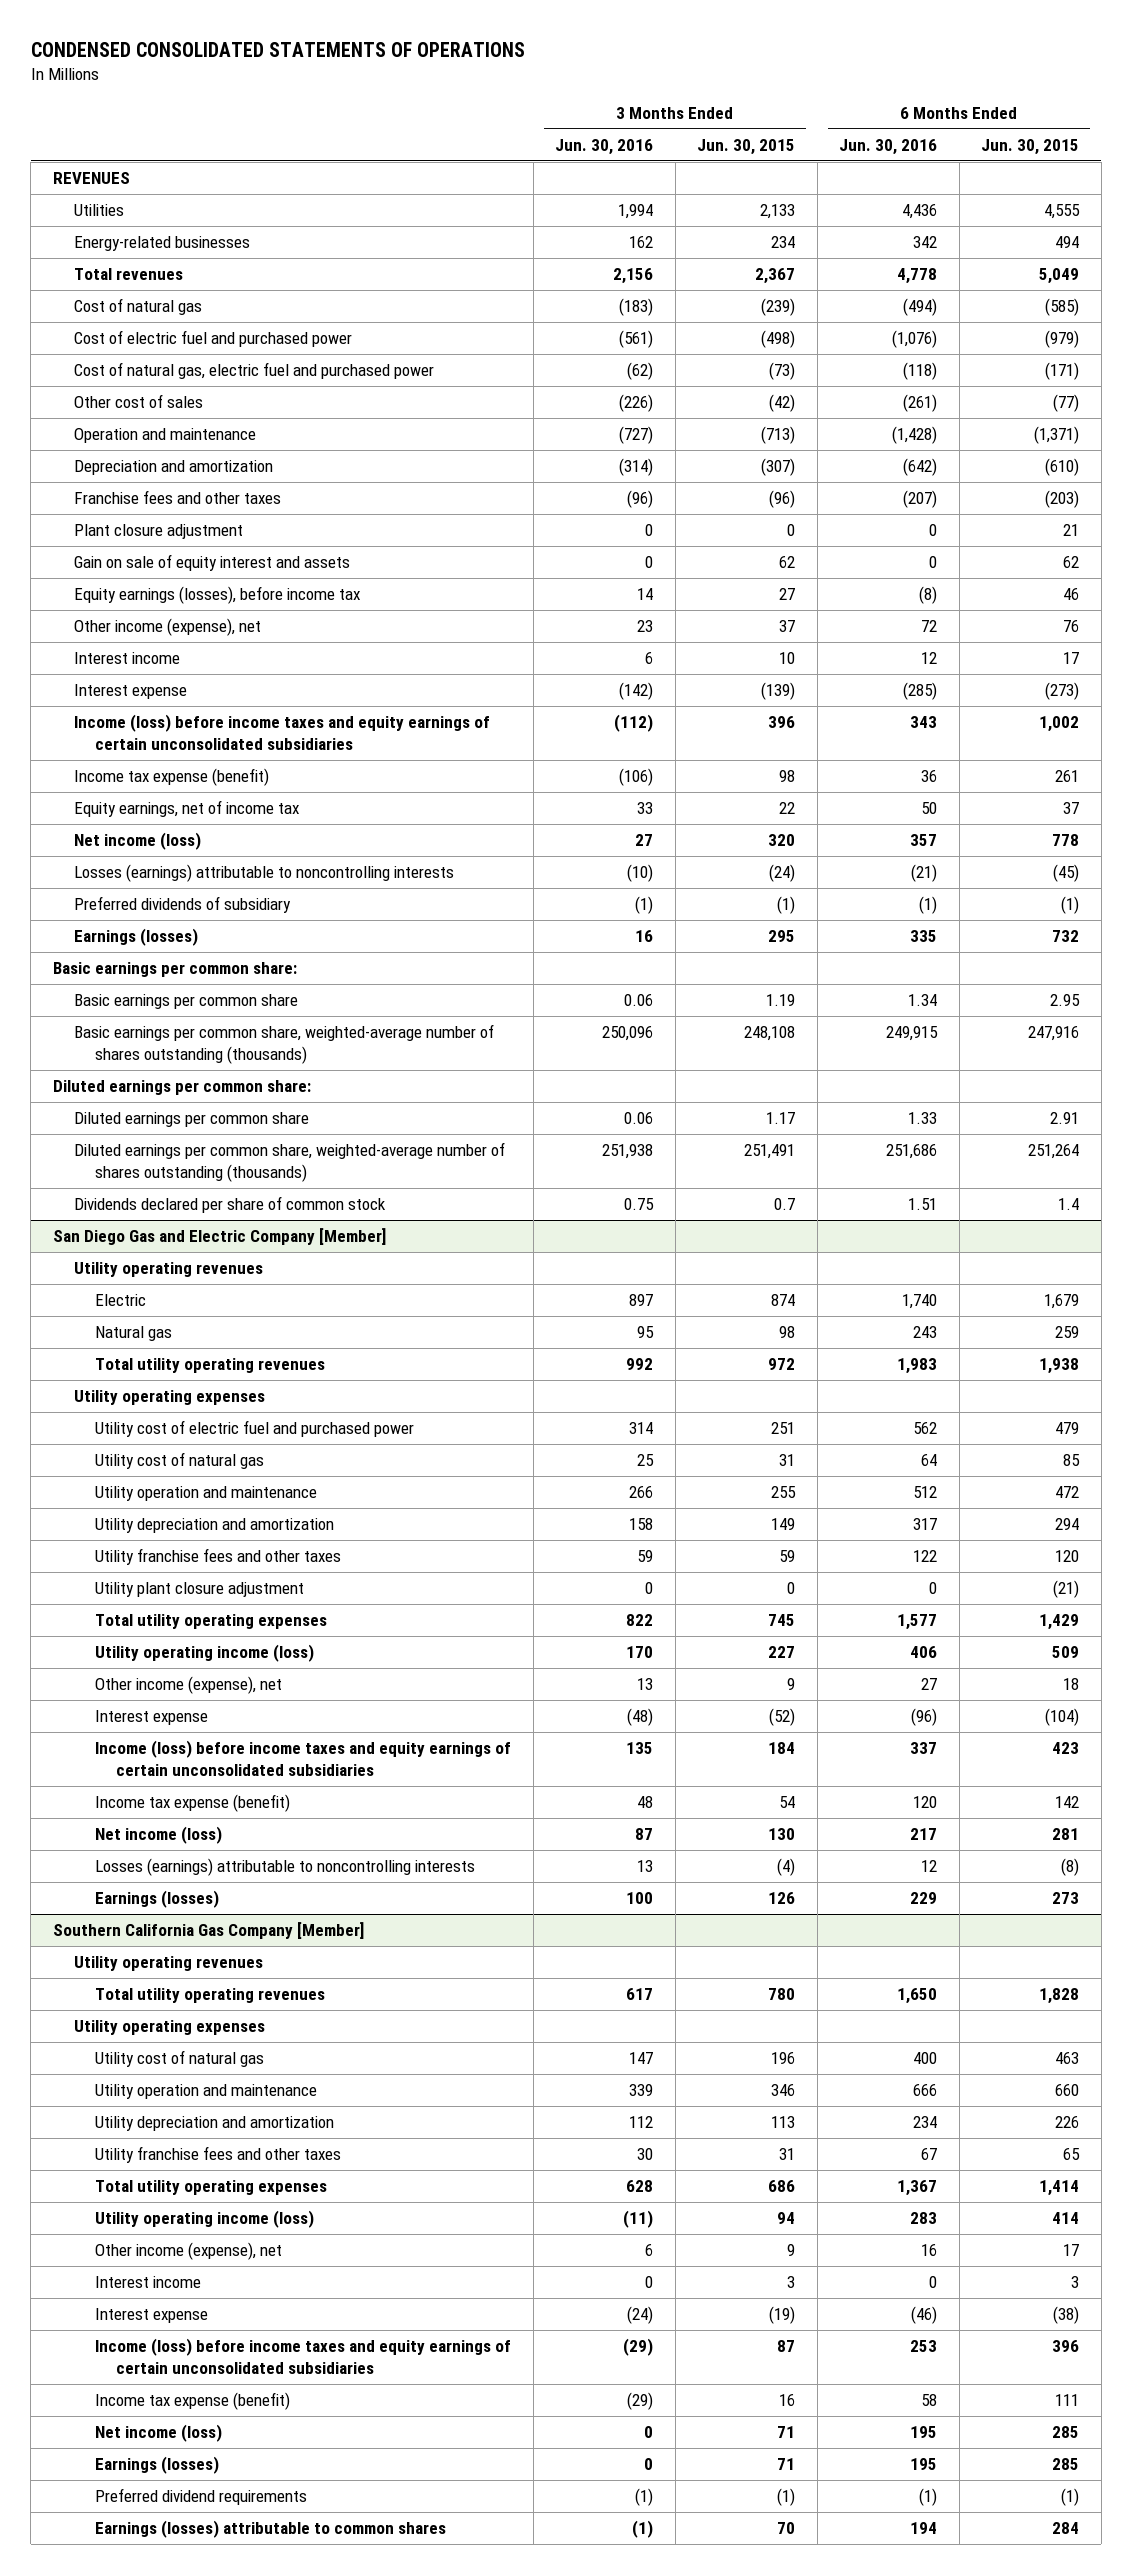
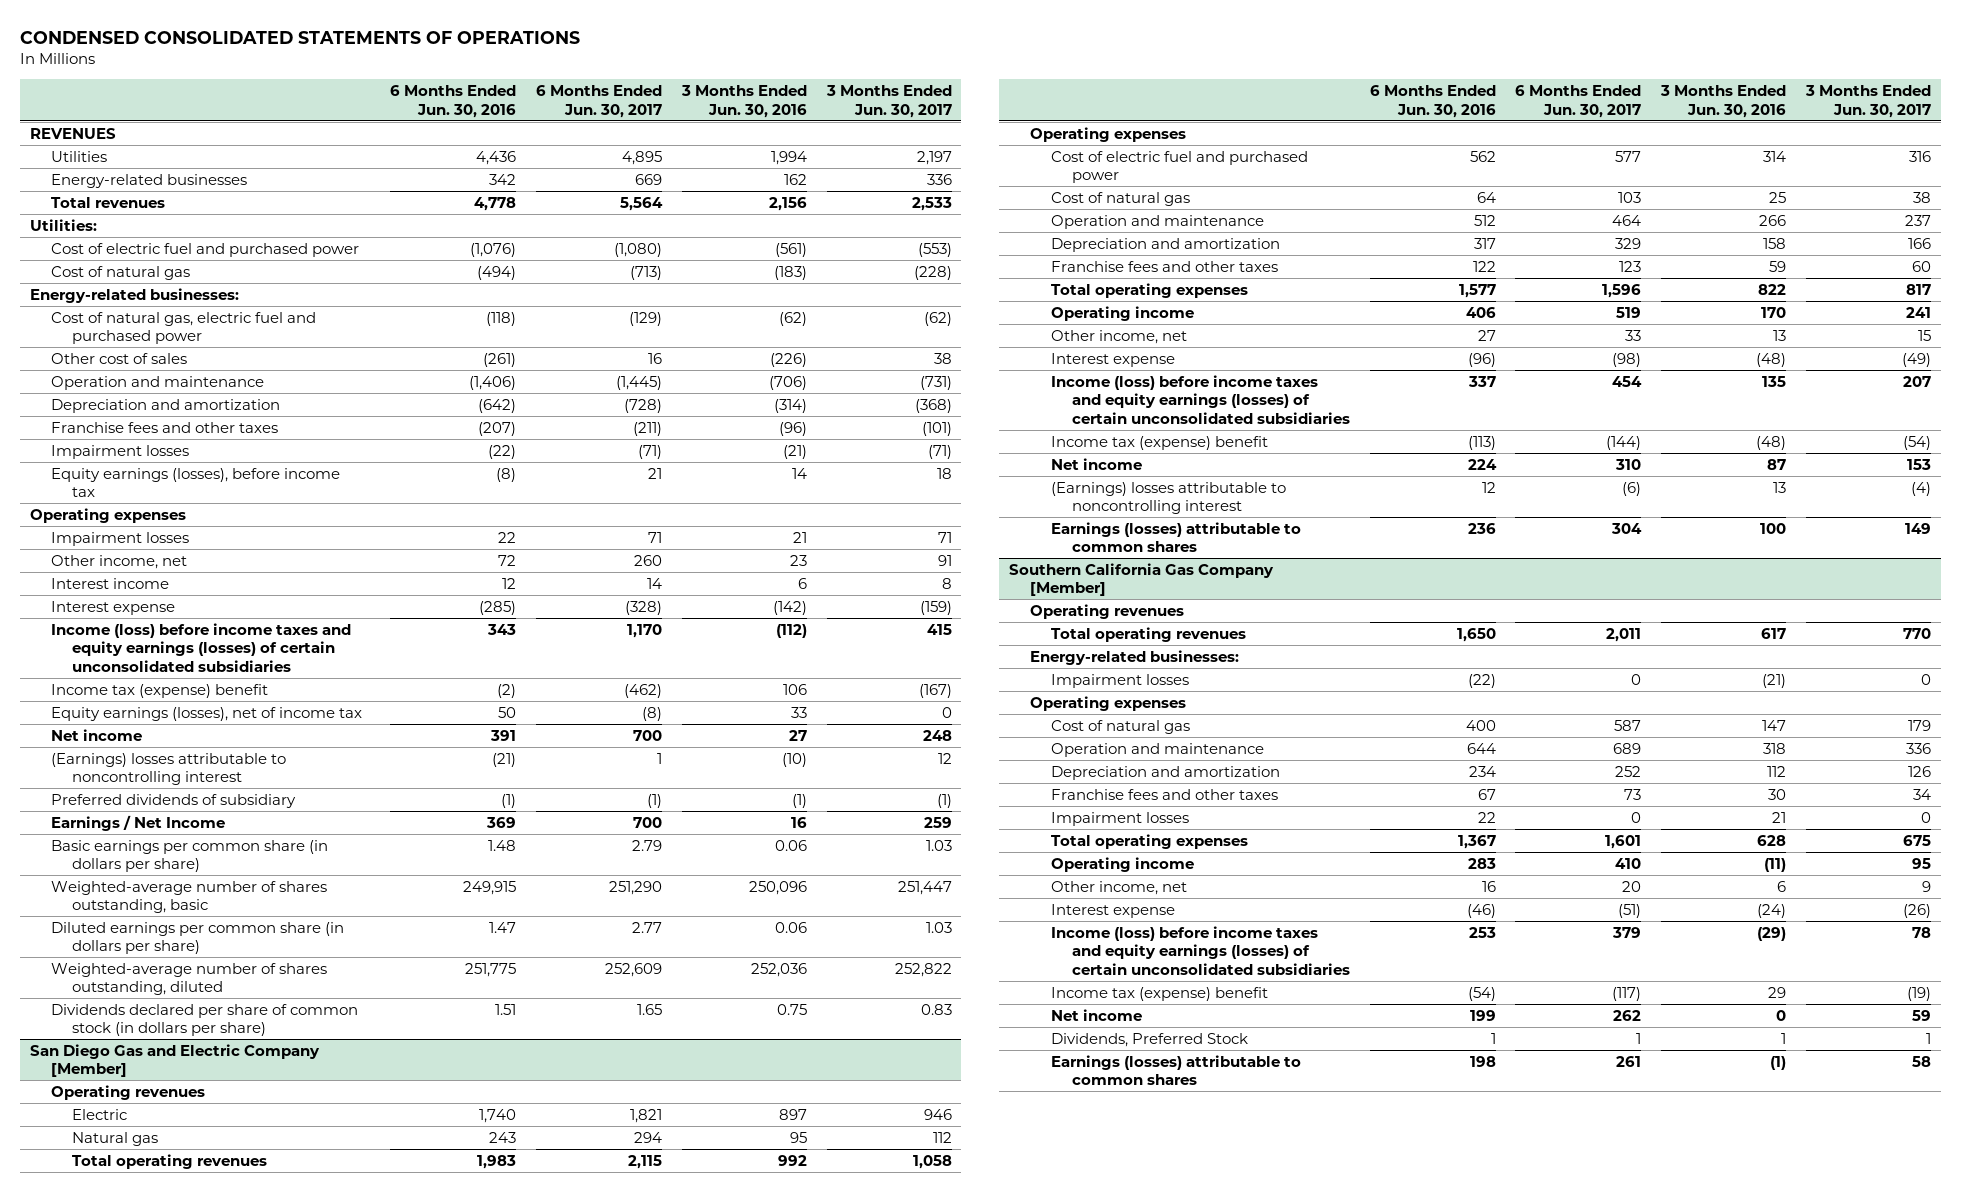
[697,138,796,155] Jun. 30, 2015 -> none
[981,138,1080,155] Jun. 30, 2015 -> none
none -> [536,84,663,118] 6 Months Ended Jun. 30, 2017
none -> [825,84,952,118] 3 Months Ended Jun. 30, 2017
none -> [29,218,97,231] Utilities:
[74,298,203,316] Cost of natural gas -> [50,265,190,280] Cost of natural gas
none -> [29,287,239,303] Energy-related businesses:
[619,426,654,445] (727) -> [768,375,807,390] (706)
[892,426,938,445] (1,428) -> [469,375,517,390] (1,406)
[74,524,244,540] Plant closure adjustment -> none
[74,554,351,572] Gain on sale of equity interest and assets -> none
none -> [50,444,189,459] Impairment losses
none -> [29,507,186,523] Operating expenses
none -> [50,531,189,546] Impairment losses
[74,618,262,637] Other income (expense), net -> [50,554,187,569] Other income, net
[74,714,491,750] Income (loss) before income taxes and equity earnings of certain unconsolidated subsidiaries -> [50,622,351,673] Income (loss) before income taxes and equity earnings (losses) of certain unconsolidated subsidiaries
[74,768,270,787] Income tax expense (benefit) -> [50,683,268,698] Income tax (expense) benefit
[619,768,654,787] (106) -> [782,683,807,695] 106
[921,770,938,783] 36 -> [497,683,517,698] (2)
[74,800,300,818] Equity earnings, net of income tax -> [50,706,362,721] Equity earnings (losses), net of income tax
[74,832,202,851] Net income (loss) -> [50,728,142,741] Net income
[910,834,938,847] 357 -> [490,729,517,741] 391
[74,864,455,883] Losses (earnings) attributable to noncontrolling interests -> [50,752,286,786] (Earnings) losses attributable to noncontrolling interest
[52,962,297,978] Basic earnings per common share: -> none
[52,1080,311,1096] Diluted earnings per common share: -> none
[74,928,199,947] Earnings (losses) -> [50,814,225,831] Earnings / Net Income
[910,930,938,943] 335 -> [486,816,517,828] 369
[74,994,299,1010] Basic earnings per common share -> [50,839,328,873] Basic earnings per common share (in dollars per share)
[908,994,938,1007] 1.34 -> [488,839,517,851] 1.48
[74,1024,495,1064] Basic earnings per common share, weighted-average number of shares outstanding (thousands) -> [50,880,327,914] Weighted-average number of shares outstanding, basic
[74,1112,310,1128] Diluted earnings per common share -> [50,921,344,955] Diluted earnings per common share (in dollars per share)
[908,1112,938,1125] 1.33 -> [489,921,517,933] 1.47
[74,1142,506,1182] Diluted earnings per common share, weighted-average number of shares outstanding (thousands) -> [50,962,327,996] Weighted-average number of shares outstanding, diluted
[602,1144,654,1160] 251,938 -> [750,962,807,977] 252,036
[886,1144,938,1160] 251,686 -> [465,962,517,977] 251,775
[74,1196,387,1214] Dividends declared per share of common stock -> [50,1003,358,1037] Dividends declared per share of common stock (in dollars per share)
[74,1262,264,1278] Utility operating revenues -> [50,1084,205,1100] Operating revenues
[95,1582,305,1598] Utility plant closure adjustment -> none
[95,1358,326,1374] Total utility operating revenues -> [71,1153,267,1169] Total operating revenues
[74,1390,266,1406] Utility operating expenses -> [1030,126,1187,142] Operating expenses
[95,1420,415,1438] Utility cost of electric fuel and purchased power -> [1050,150,1308,184] Cost of electric fuel and purchased power
[95,1452,265,1470] Utility cost of natural gas -> [1050,191,1190,206] Cost of natural gas
[95,1486,318,1502] Utility operation and maintenance -> [1050,214,1264,229] Operation and maintenance
[95,1518,335,1534] Utility depreciation and amortization -> [1050,237,1280,252] Depreciation and amortization
[95,1548,342,1566] Utility franchise fees and other taxes -> [1050,260,1278,272] Franchise fees and other taxes
[95,1614,328,1630] Total utility operating expenses -> [1050,282,1248,298] Total operating expenses
[95,1644,315,1663] Utility operating income (loss) -> [1050,305,1194,321] Operating income
[95,1676,283,1695] Other income (expense), net -> [1050,329,1187,344] Other income, net
[95,1890,220,1909] Earnings (losses) -> none
[95,1740,512,1776] Income (loss) before income taxes and equity earnings of certain unconsolidated subsidiaries -> [1050,374,1350,425] Income (loss) before income taxes and equity earnings (losses) of certain unconsolidated subsidiaries
[95,1794,291,1813] Income tax expense (benefit) -> [1050,435,1268,450] Income tax (expense) benefit
[637,1796,654,1809] 48 -> [1756,435,1787,450] (48)
[913,1796,938,1809] 120 -> [1467,435,1496,450] (113)
[95,1826,223,1845] Net income (loss) -> [1050,457,1142,470] Net income
[910,1828,938,1841] 217 -> [1467,458,1497,470] 224
[95,1858,476,1877] Losses (earnings) attributable to noncontrolling interests -> [1050,481,1286,515] (Earnings) losses attributable to noncontrolling interest
none -> [1050,521,1301,553] Earnings (losses) attributable to common shares
[95,2276,202,2289] Interest income -> none
[74,1956,264,1972] Utility operating revenues -> [1030,603,1185,619] Operating revenues
[95,1988,326,2004] Total utility operating revenues -> [1050,626,1246,642] Total operating revenues
none -> [1030,649,1240,665] Energy-related businesses:
none -> [1050,673,1189,688] Impairment losses
[74,2020,266,2036] Utility operating expenses -> [1030,695,1187,711] Operating expenses
[95,2050,265,2068] Utility cost of natural gas -> [1050,719,1190,734] Cost of natural gas
[95,2084,318,2100] Utility operation and maintenance -> [1050,742,1264,757] Operation and maintenance
[629,2084,654,2097] 339 -> [1763,742,1787,754] 318
[913,2084,938,2097] 666 -> [1466,742,1496,754] 644
[95,2116,335,2132] Utility depreciation and amortization -> [1050,765,1280,780] Depreciation and amortization
[95,2146,342,2164] Utility franchise fees and other taxes -> [1050,788,1278,800] Franchise fees and other taxes
none -> [1050,811,1189,826] Impairment losses
[95,2180,328,2196] Total utility operating expenses -> [1050,833,1248,849] Total operating expenses
[95,2210,315,2229] Utility operating income (loss) -> [1050,856,1194,872] Operating income
[95,2242,283,2261] Other income (expense), net -> [1050,880,1187,895] Other income, net
[95,2456,220,2475] Earnings (losses) -> none
[95,2338,512,2374] Income (loss) before income taxes and equity earnings of certain unconsolidated subsidiaries -> [1050,925,1350,976] Income (loss) before income taxes and equity earnings (losses) of certain unconsolidated subsidiaries
[95,2392,291,2411] Income tax expense (benefit) -> [1050,986,1268,1001] Income tax (expense) benefit
[627,2392,654,2411] (29) -> [1768,986,1787,998] 29
[921,2394,938,2407] 58 -> [1467,986,1496,1001] (54)
[95,2424,223,2443] Net income (loss) -> [1050,1008,1142,1021] Net income
[910,2426,938,2439] 195 -> [1469,1009,1496,1021] 199
[95,2488,308,2506] Preferred dividend requirements -> [1050,1032,1248,1047] Dividends, Preferred Stock
[635,2488,654,2507] (1) -> [1781,1032,1787,1044] 1
[919,2488,938,2507] (1) -> [1490,1032,1496,1044] 1
[910,2522,938,2535] 194 -> [1469,1055,1496,1067] 198

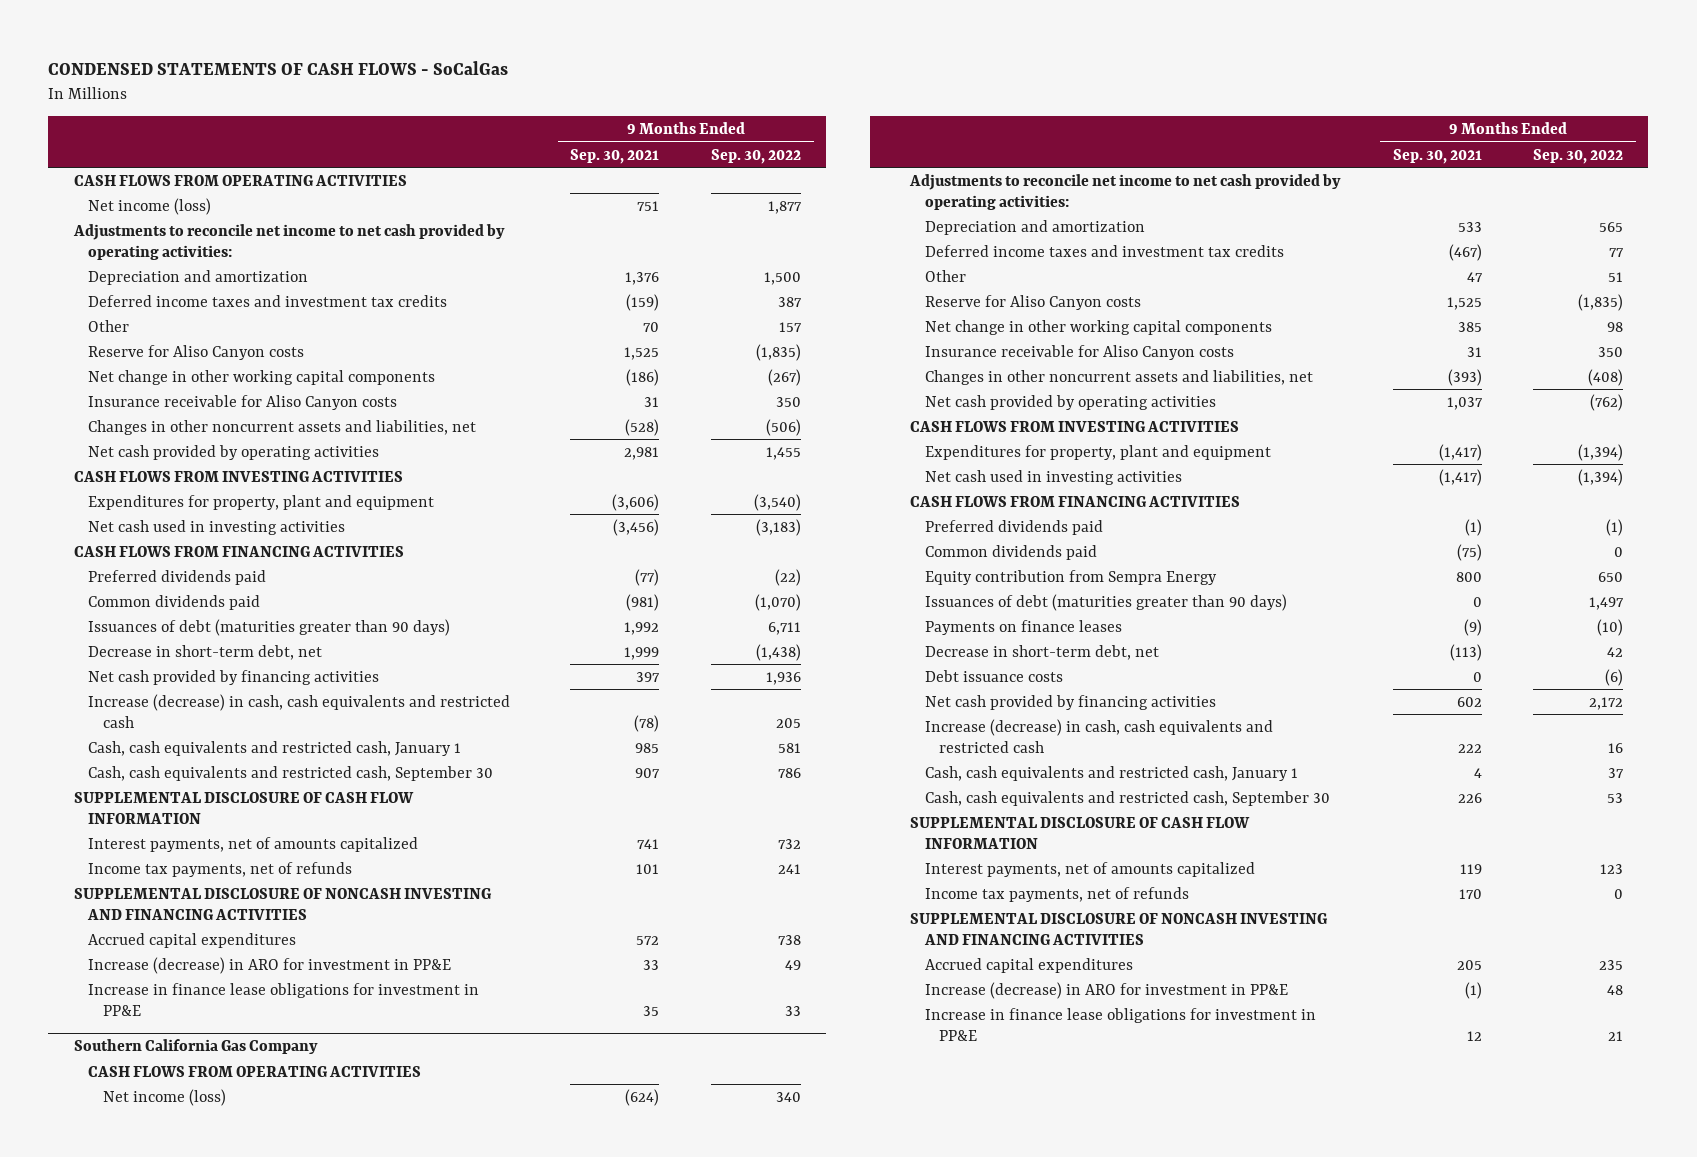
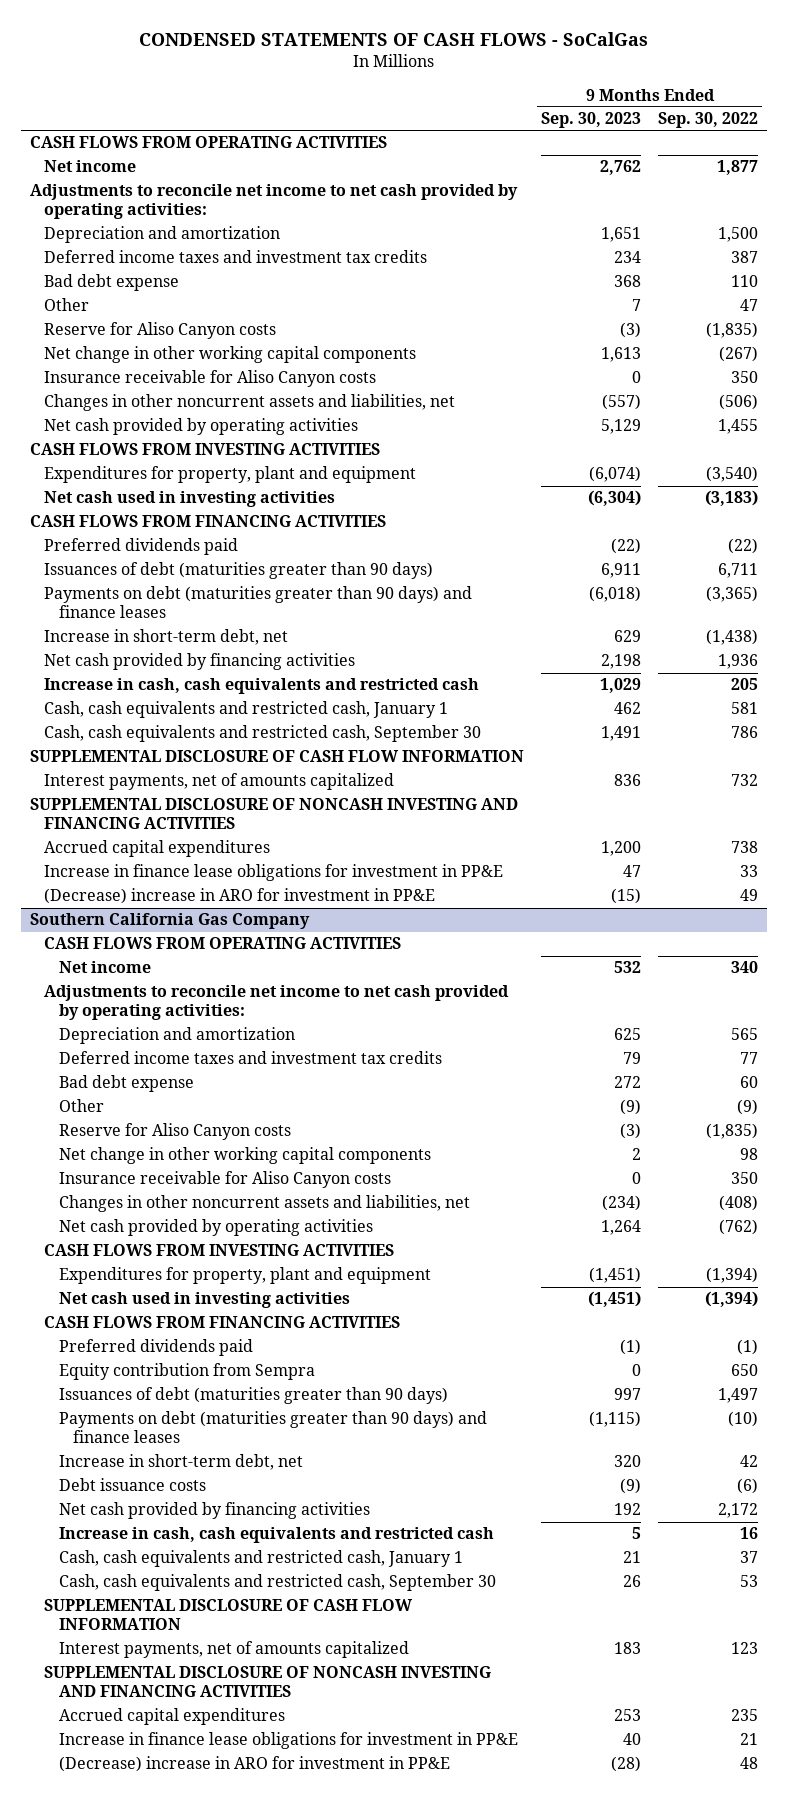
[570,148,660,164] Sep. 30, 2021 -> none
none -> [541,112,642,129] Sep. 30, 2023
[88,197,212,215] Net income (loss) -> [44,160,137,173] Net income
none -> [44,274,180,292] Bad debt expense
[778,321,802,332] 157 -> [740,299,759,312] 47
[88,594,261,610] Common dividends paid -> none
none -> [44,586,473,619] Payments on debt (maturities greater than 90 days) and finance leases
[88,644,323,660] Decrease in short-term debt, net -> [44,629,289,646] Increase in short-term debt, net
[88,693,511,728] Increase (decrease) in cash, cash equivalents and restricted cash -> [44,678,480,695] Increase in cash, cash equivalents and restricted cash
[88,861,353,877] Income tax payments, net of refunds -> none
[88,956,452,974] Increase (decrease) in ARO for investment in PP&E -> none
none -> [44,888,436,905] (Decrease) increase in ARO for investment in PP&E
[102,1088,226,1106] Net income (loss) -> [58,961,151,974] Net income
none -> [58,1075,194,1093] Bad debt expense
[1607,271,1623,282] 51 -> [737,1099,759,1116] (9)
[924,544,1097,560] Common dividends paid -> none
[924,569,1217,585] Equity contribution from Sempra Energy -> [58,1363,315,1381] Equity contribution from Sempra
[924,619,1122,635] Payments on finance leases -> none
none -> [58,1411,487,1444] Payments on debt (maturities greater than 90 days) and finance leases
[924,644,1159,660] Decrease in short-term debt, net -> [58,1454,303,1471] Increase in short-term debt, net
[924,718,1273,753] Increase (decrease) in cash, cash equivalents and restricted cash -> [58,1527,494,1544] Increase in cash, cash equivalents and restricted cash
[924,886,1189,902] Income tax payments, net of refunds -> none
[924,981,1288,999] Increase (decrease) in ARO for investment in PP&E -> none
none -> [58,1756,450,1773] (Decrease) increase in ARO for investment in PP&E

